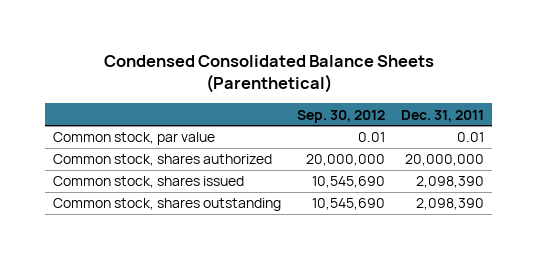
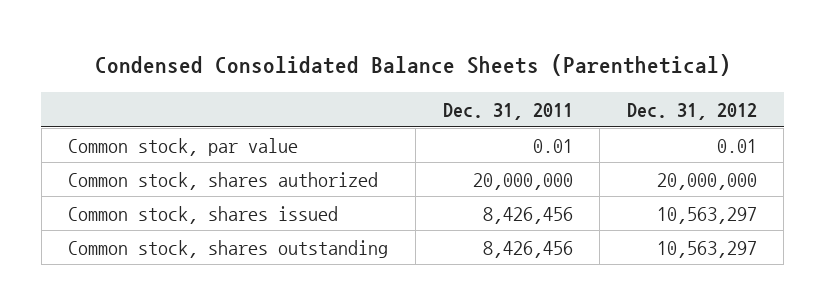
[297,109,386,123] Sep. 30, 2012 -> none
none -> [626,103,757,121] Dec. 31, 2012
[415,176,484,189] 2,098,390 -> [482,206,573,224] 8,426,456
[415,198,484,211] 2,098,390 -> [482,240,573,258] 8,426,456

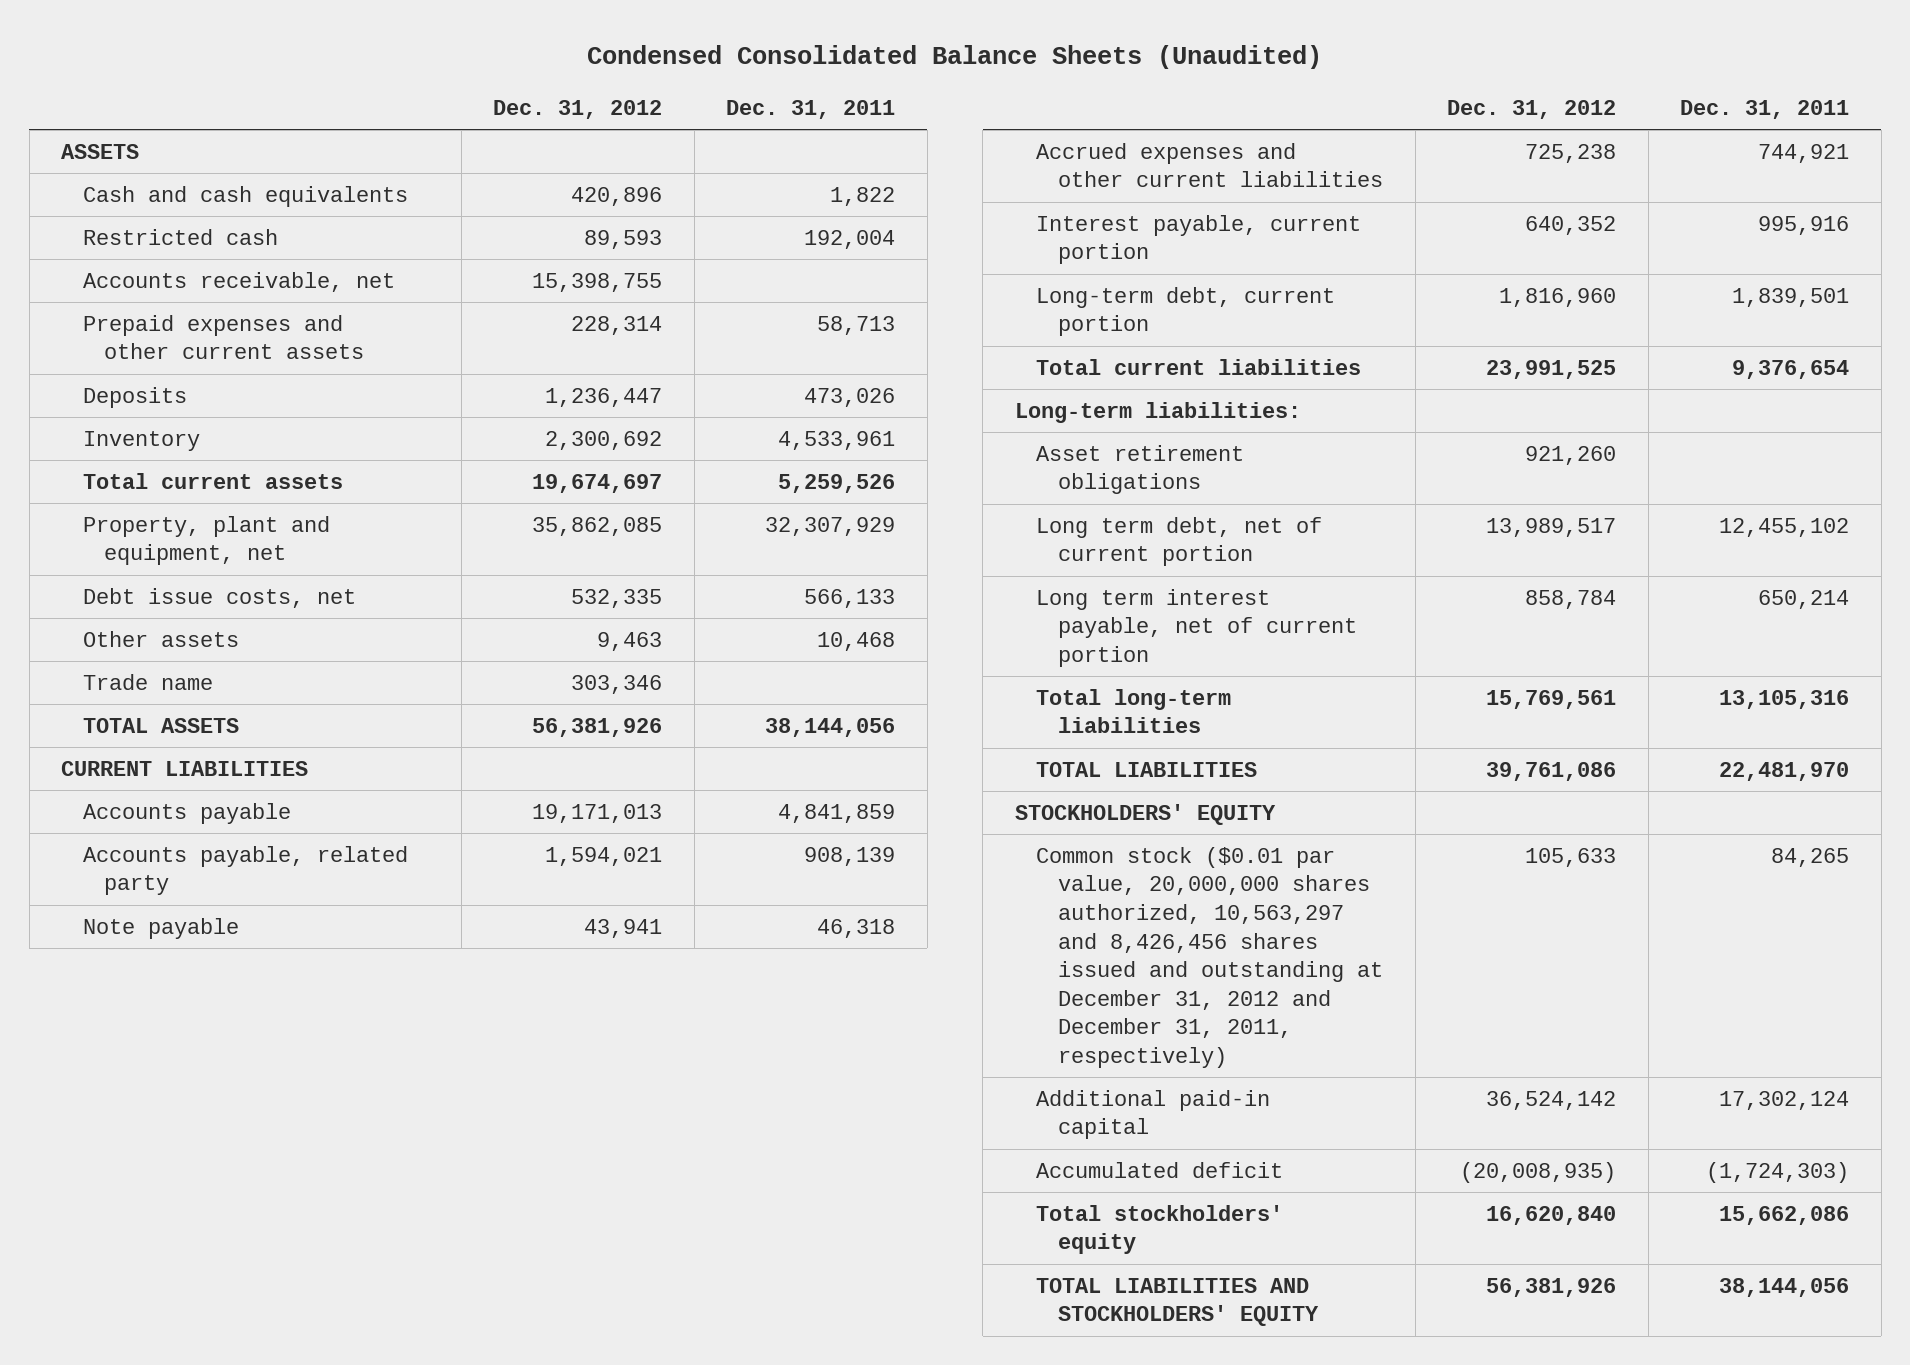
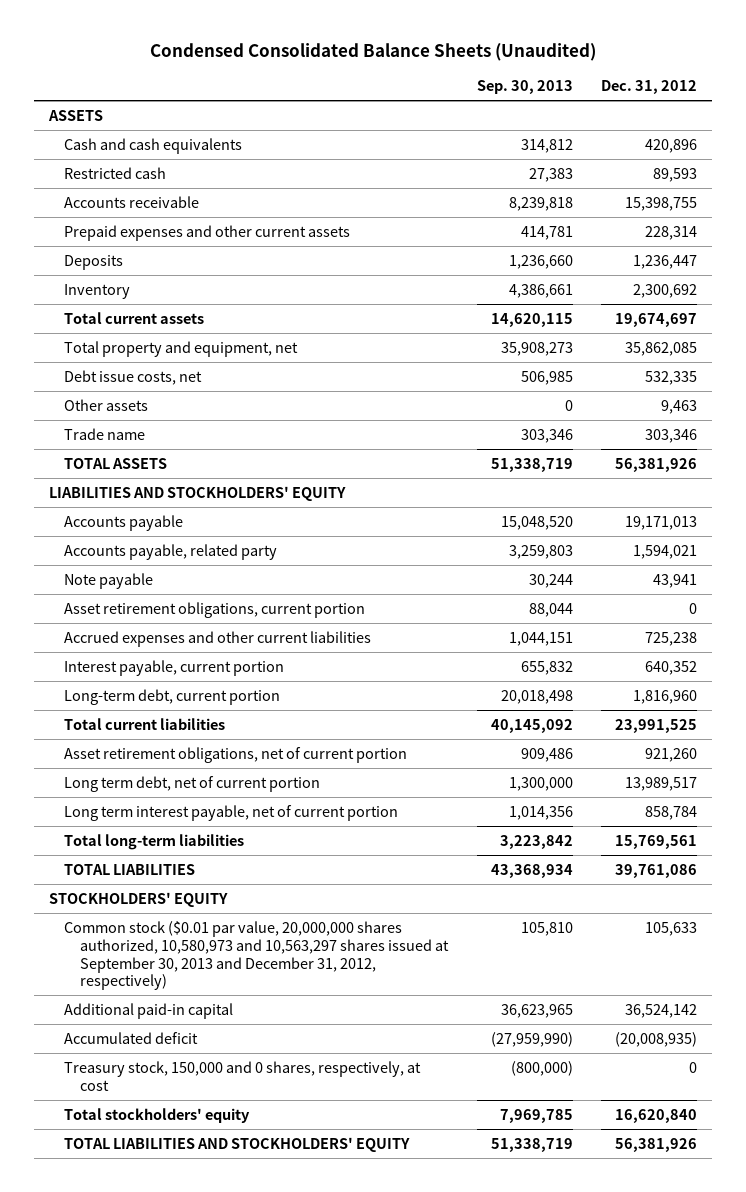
[726,99,896,119] Dec. 31, 2011 -> none
none -> [476,80,573,95] Sep. 30, 2013
[82,271,395,292] Accounts receivable, net -> [64,195,200,208] Accounts receivable
[82,515,330,566] Property, plant and equipment, net -> [64,340,299,357] Total property and equipment, net
[61,760,309,776] CURRENT LIABILITIES -> none
none -> [48,485,346,501] LIABILITIES AND STOCKHOLDERS' EQUITY
none -> [64,601,366,618] Asset retirement obligations, current portion
[1014,401,1301,423] Long-term liabilities: -> none
[1036,444,1245,495] Asset retirement obligations -> [64,746,408,763] Asset retirement obligations, net of current portion
[1036,846,1384,1068] Common stock ($0.01 par value, 20,000,000 shares authorized, 10,563,297 and 8,426,456 shares issued and outstanding at December 31, 2012 and December 31, 2011, respectively) -> [64,920,450,991] Common stock ($0.01 par value, 20,000,000 shares authorized, 10,580,973 and 10,563,297 shares issued at September 30, 2013 and December 31, 2012, respectively)
none -> [64,1060,422,1091] Treasury stock, 150,000 and 0 shares, respectively, at cost

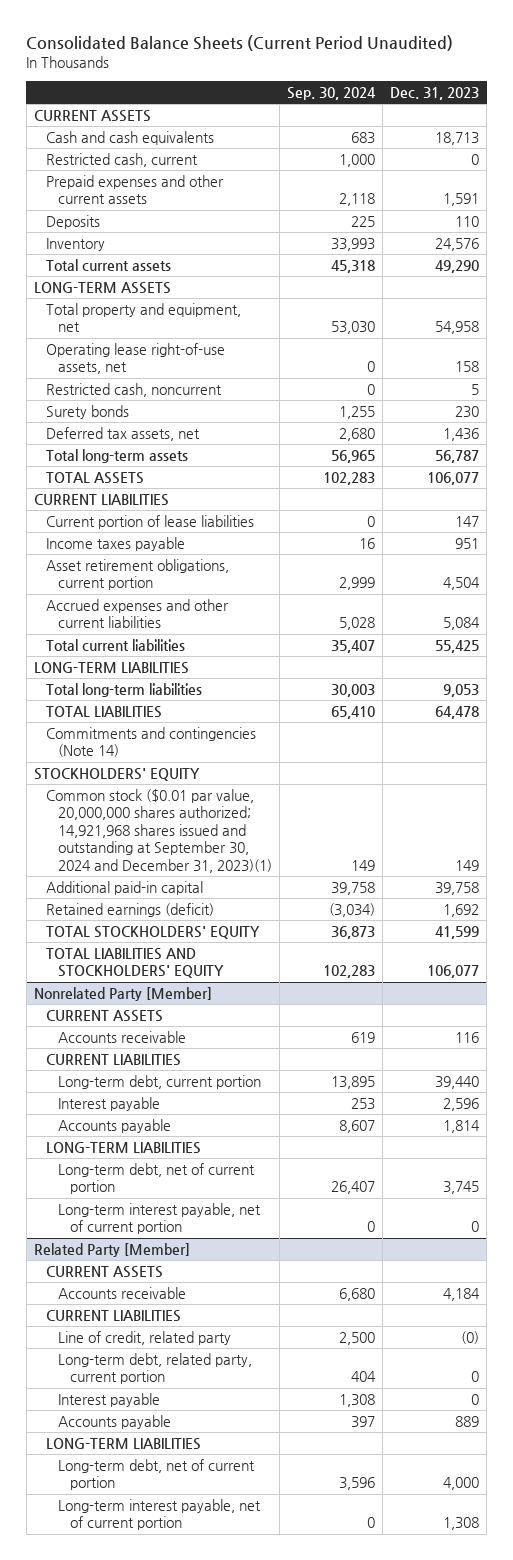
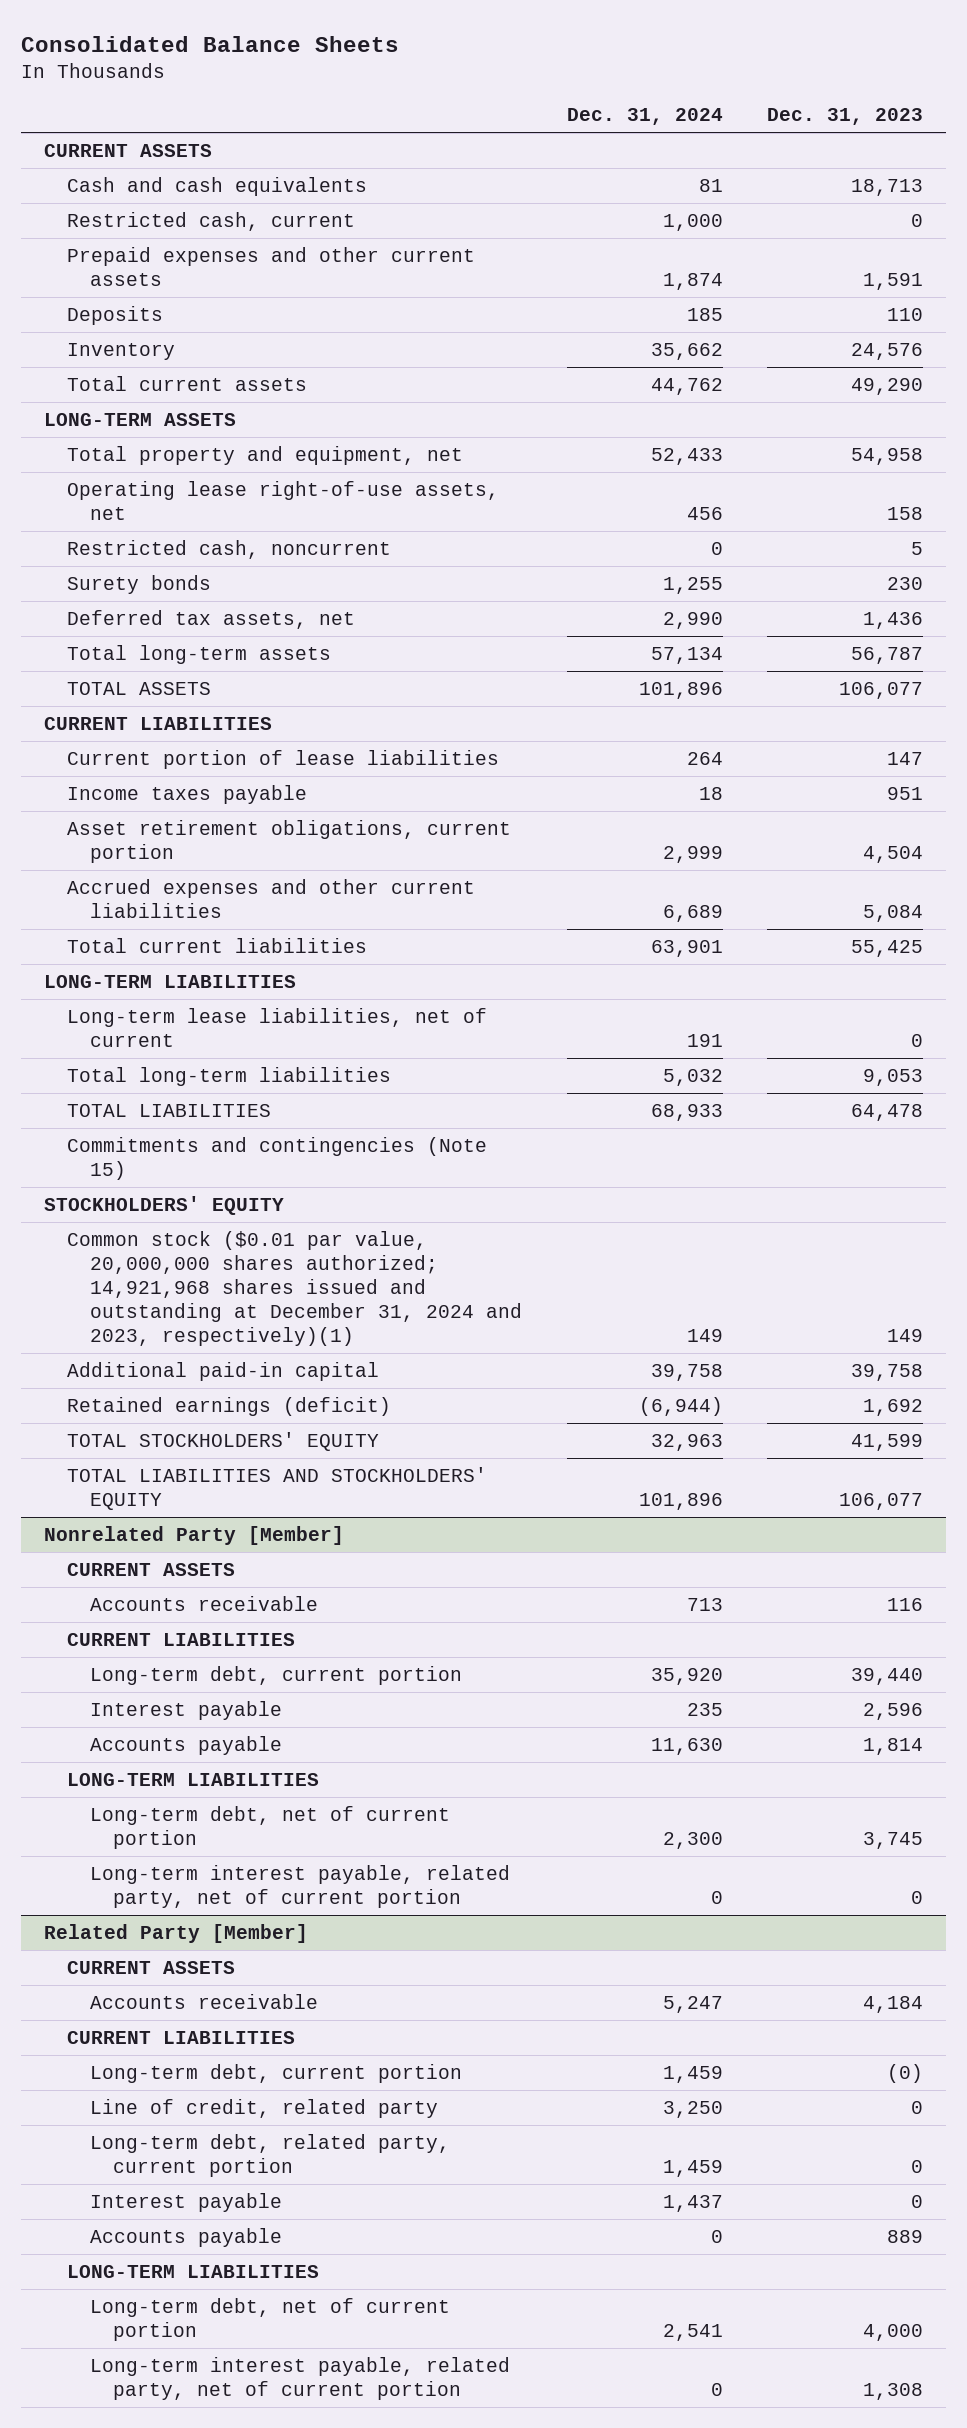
[26,34,454,51] Consolidated Balance Sheets (Current Period Unaudited) -> [21,35,400,52] Consolidated Balance Sheets
[286,87,376,101] Sep. 30, 2024 -> none
none -> [566,107,723,125] Dec. 31, 2024
none -> [66,1007,487,1047] Long-term lease liabilities, net of current
[45,727,256,758] Commitments and contingencies (Note 14) -> [66,1136,487,1180] Commitments and contingencies (Note 15)
[45,789,272,873] Common stock ($0.01 par value, 20,000,000 shares authorized; 14,921,968 shares issued and outstanding at September 30, 2024 and December 31, 2023)(1) -> [66,1230,522,1346] Common stock ($0.01 par value, 20,000,000 shares authorized; 14,921,968 shares issued and outstanding at December 31, 2024 and 2023, respectively)(1)
[57,1203,261,1235] Long-term interest payable, net of current portion -> [89,1864,510,1908] Long-term interest payable, related party, net of current portion
none -> [89,2063,462,2083] Long-term debt, current portion
[461,1331,480,1345] (0) -> [911,2100,924,2114] 0
[57,1499,261,1531] Long-term interest payable, net of current portion -> [89,2356,510,2400] Long-term interest payable, related party, net of current portion

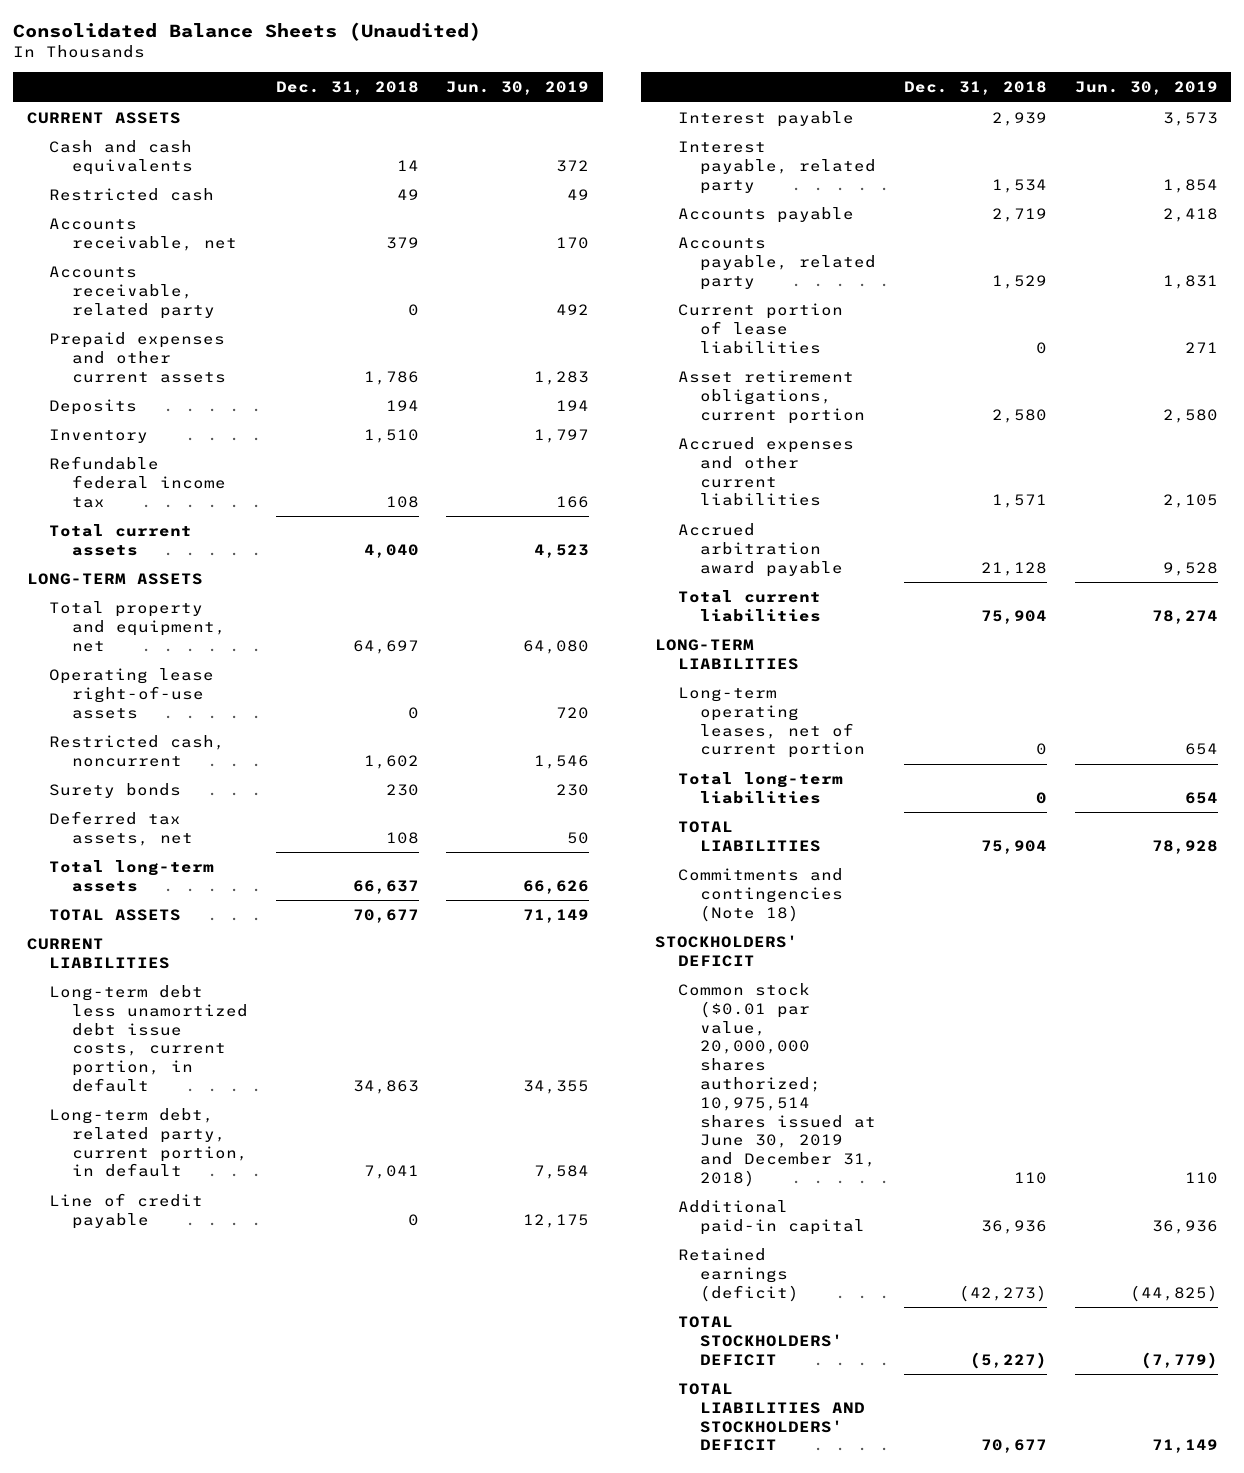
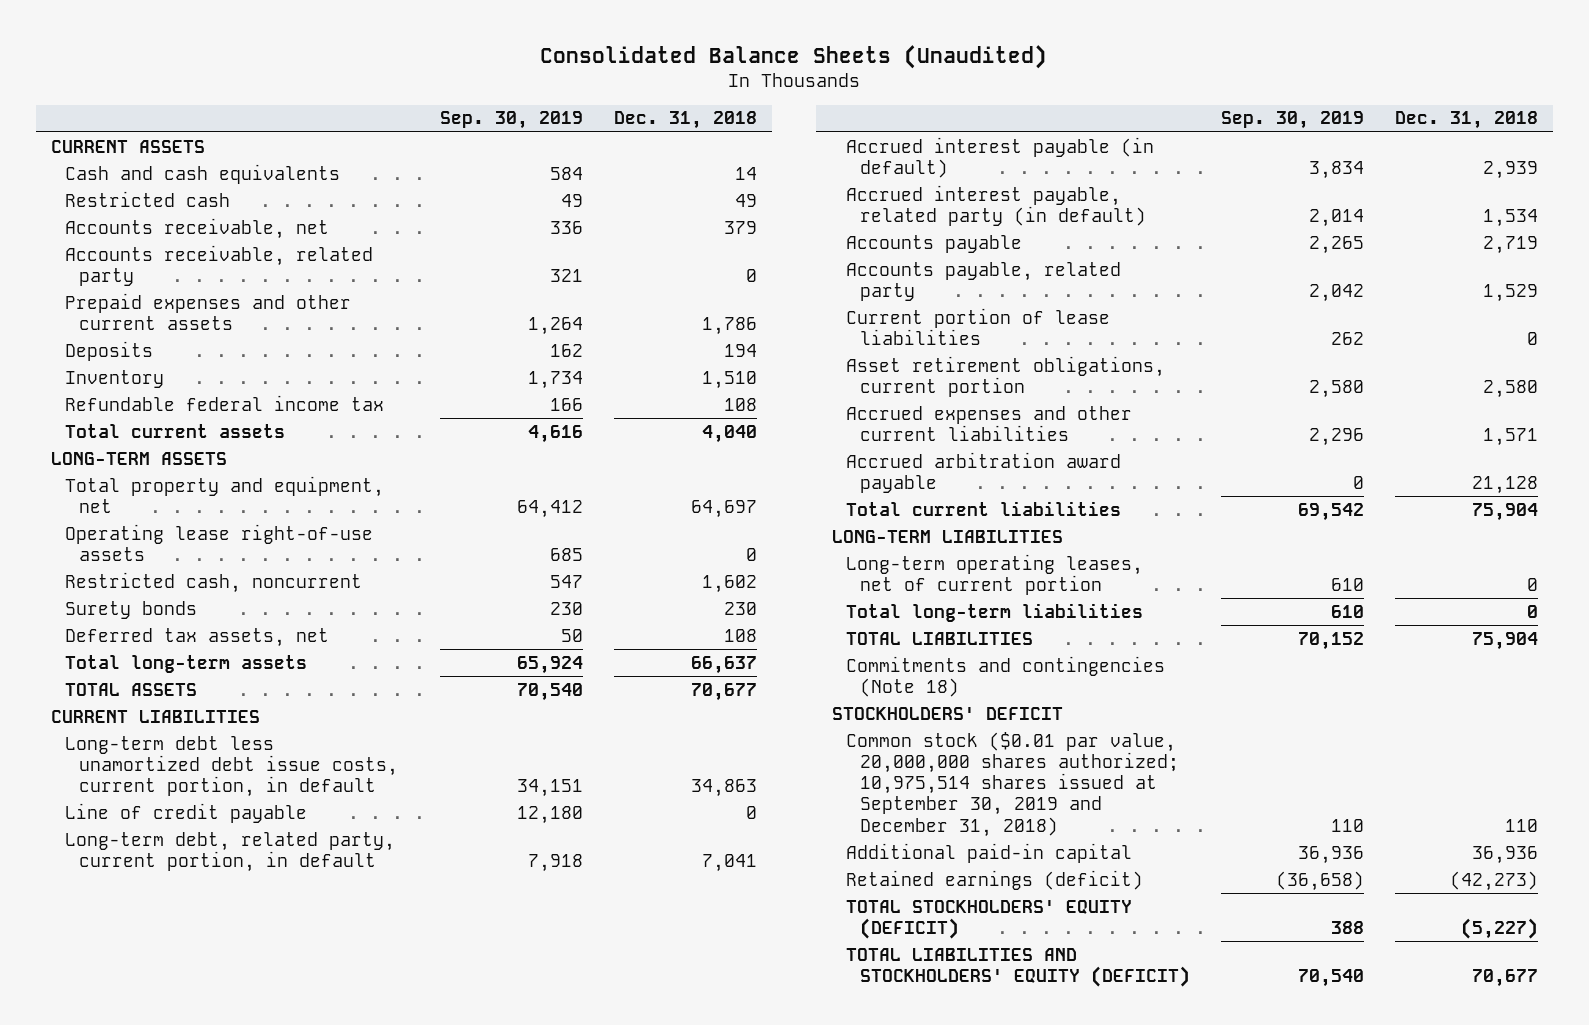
[446,81,590,96] Jun. 30, 2019 -> none
none -> [440,111,584,130] Sep. 30, 2019
[49,1107,248,1178] Long-term debt, related party, current portion, in default -> [65,831,396,872] Long-term debt, related party, current portion, in default
[677,110,854,127] Interest payable -> [846,136,1155,178] Accrued interest payable (in default)
[677,140,877,194] Interest payable, related party -> [846,184,1147,226] Accrued interest payable, related party (in default)
[677,982,877,1187] Common stock ($0.01 par value, 20,000,000 shares authorized; 10,975,514 shares issued at June 30, 2019 and December 31, 2018) -> [846,731,1180,837] Common stock ($0.01 par value, 20,000,000 shares authorized; 10,975,514 shares issued at September 30, 2019 and December 31, 2018)
[677,1315,844,1366] TOTAL STOCKHOLDERS' DEFICIT -> [846,899,1133,939] TOTAL STOCKHOLDERS' EQUITY (DEFICIT)
[677,1382,866,1452] TOTAL LIABILITIES AND STOCKHOLDERS' DEFICIT -> [846,947,1191,987] TOTAL LIABILITIES AND STOCKHOLDERS' EQUITY (DEFICIT)

